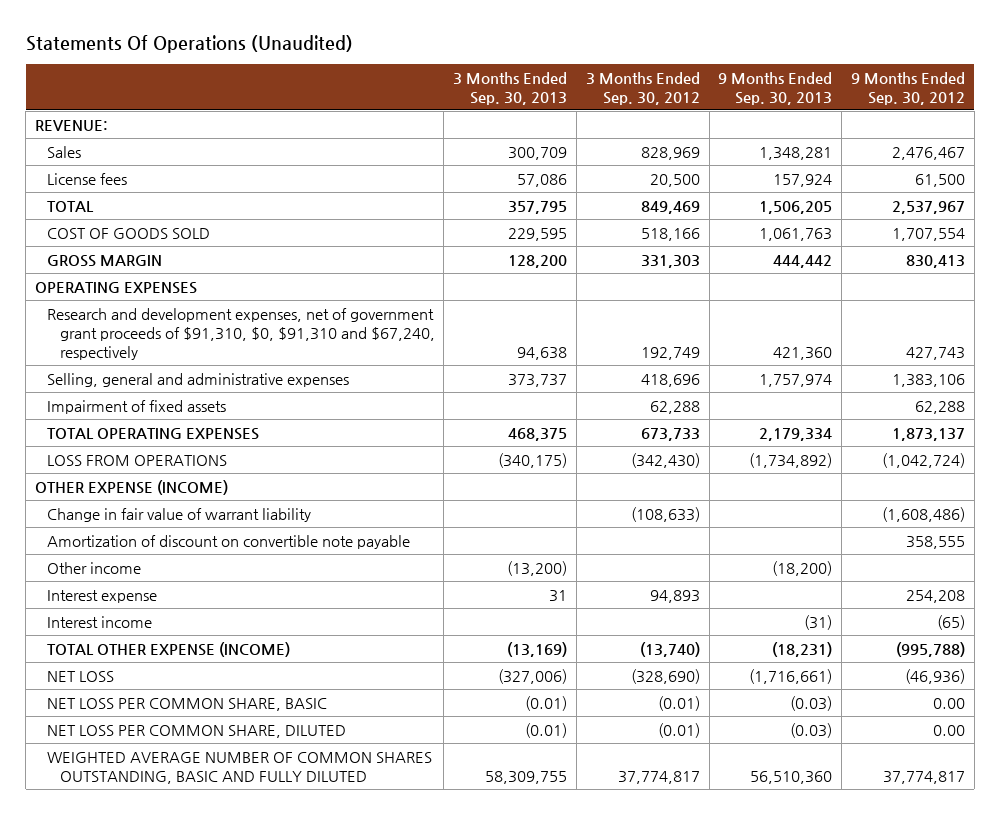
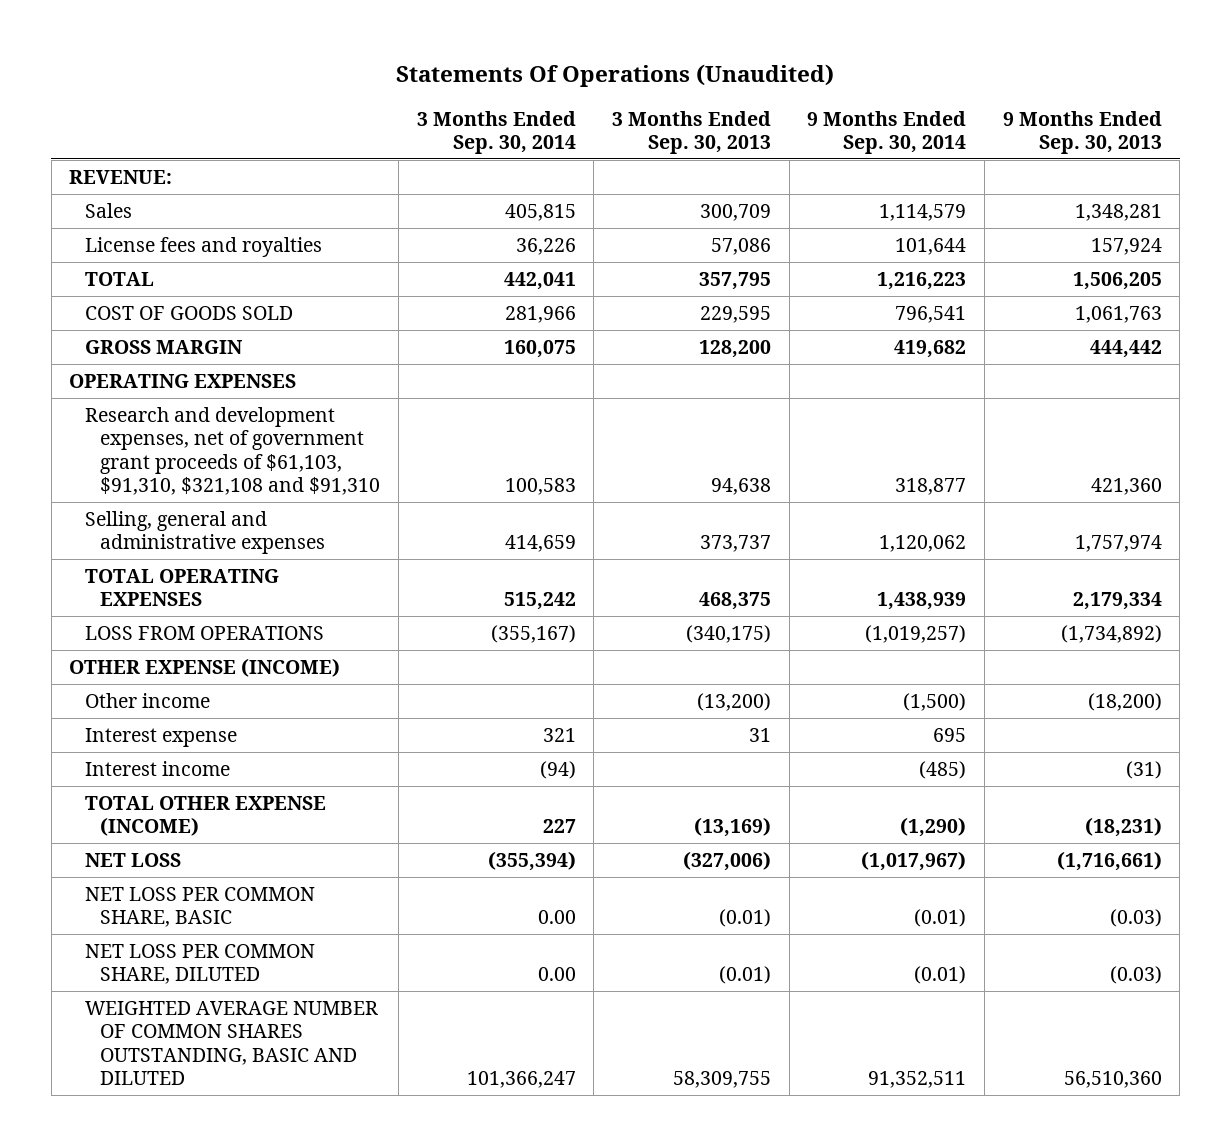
[585,71,700,105] 3 Months Ended Sep. 30, 2012 -> none
[851,71,966,105] 9 Months Ended Sep. 30, 2012 -> none
none -> [416,110,576,154] 3 Months Ended Sep. 30, 2014
none -> [807,110,967,154] 9 Months Ended Sep. 30, 2014
[47,172,128,185] License fees -> [84,237,322,258] License fees and royalties
[47,307,435,361] Research and development expenses, net of government grant proceeds of $91,310, $0, $91,310 and $67,240, respectively -> [84,407,381,496] Research and development expenses, net of government grant proceeds of $61,103, $91,310, $321,108 and $91,310
[47,399,227,414] Impairment of fixed assets -> none
[47,507,312,522] Change in fair value of warrant liability -> none
[47,534,411,549] Amortization of discount on convertible note payable -> none
[47,751,433,784] WEIGHTED AVERAGE NUMBER OF COMMON SHARES OUTSTANDING, BASIC AND FULLY DILUTED -> [84,1001,378,1086] WEIGHTED AVERAGE NUMBER OF COMMON SHARES OUTSTANDING, BASIC AND DILUTED

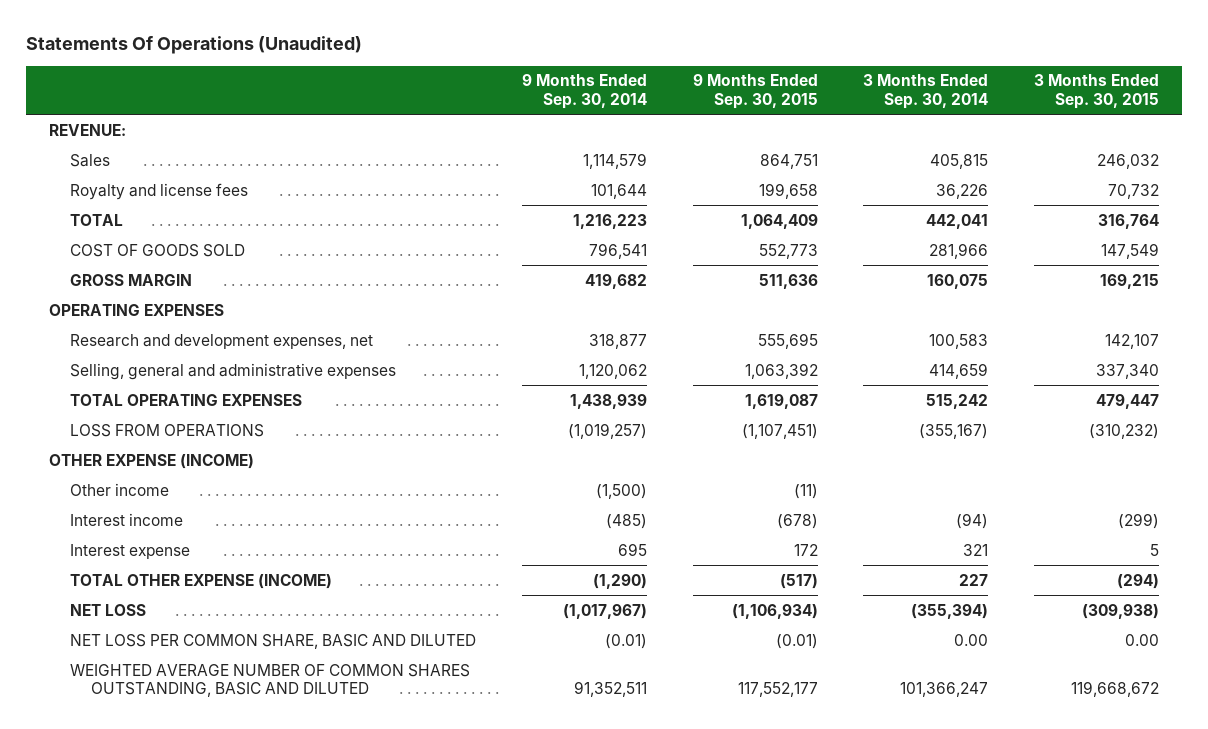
[611,110,771,154] 3 Months Ended Sep. 30, 2013 -> none
[1002,110,1162,154] 9 Months Ended Sep. 30, 2013 -> none
none -> [692,74,818,109] 9 Months Ended Sep. 30, 2015
none -> [1034,74,1160,109] 3 Months Ended Sep. 30, 2015
[84,237,322,258] License fees and royalties -> [70,182,249,200] Royalty and license fees
[84,407,381,496] Research and development expenses, net of government grant proceeds of $61,103, $91,310, $321,108 and $91,310 -> [70,333,374,349] Research and development expenses, net
[84,728,237,748] Interest expense -> [70,543,191,559] Interest expense
[84,944,315,985] NET LOSS PER COMMON SHARE, DILUTED -> none
[84,887,315,928] NET LOSS PER COMMON SHARE, BASIC -> [70,633,477,649] NET LOSS PER COMMON SHARE, BASIC AND DILUTED

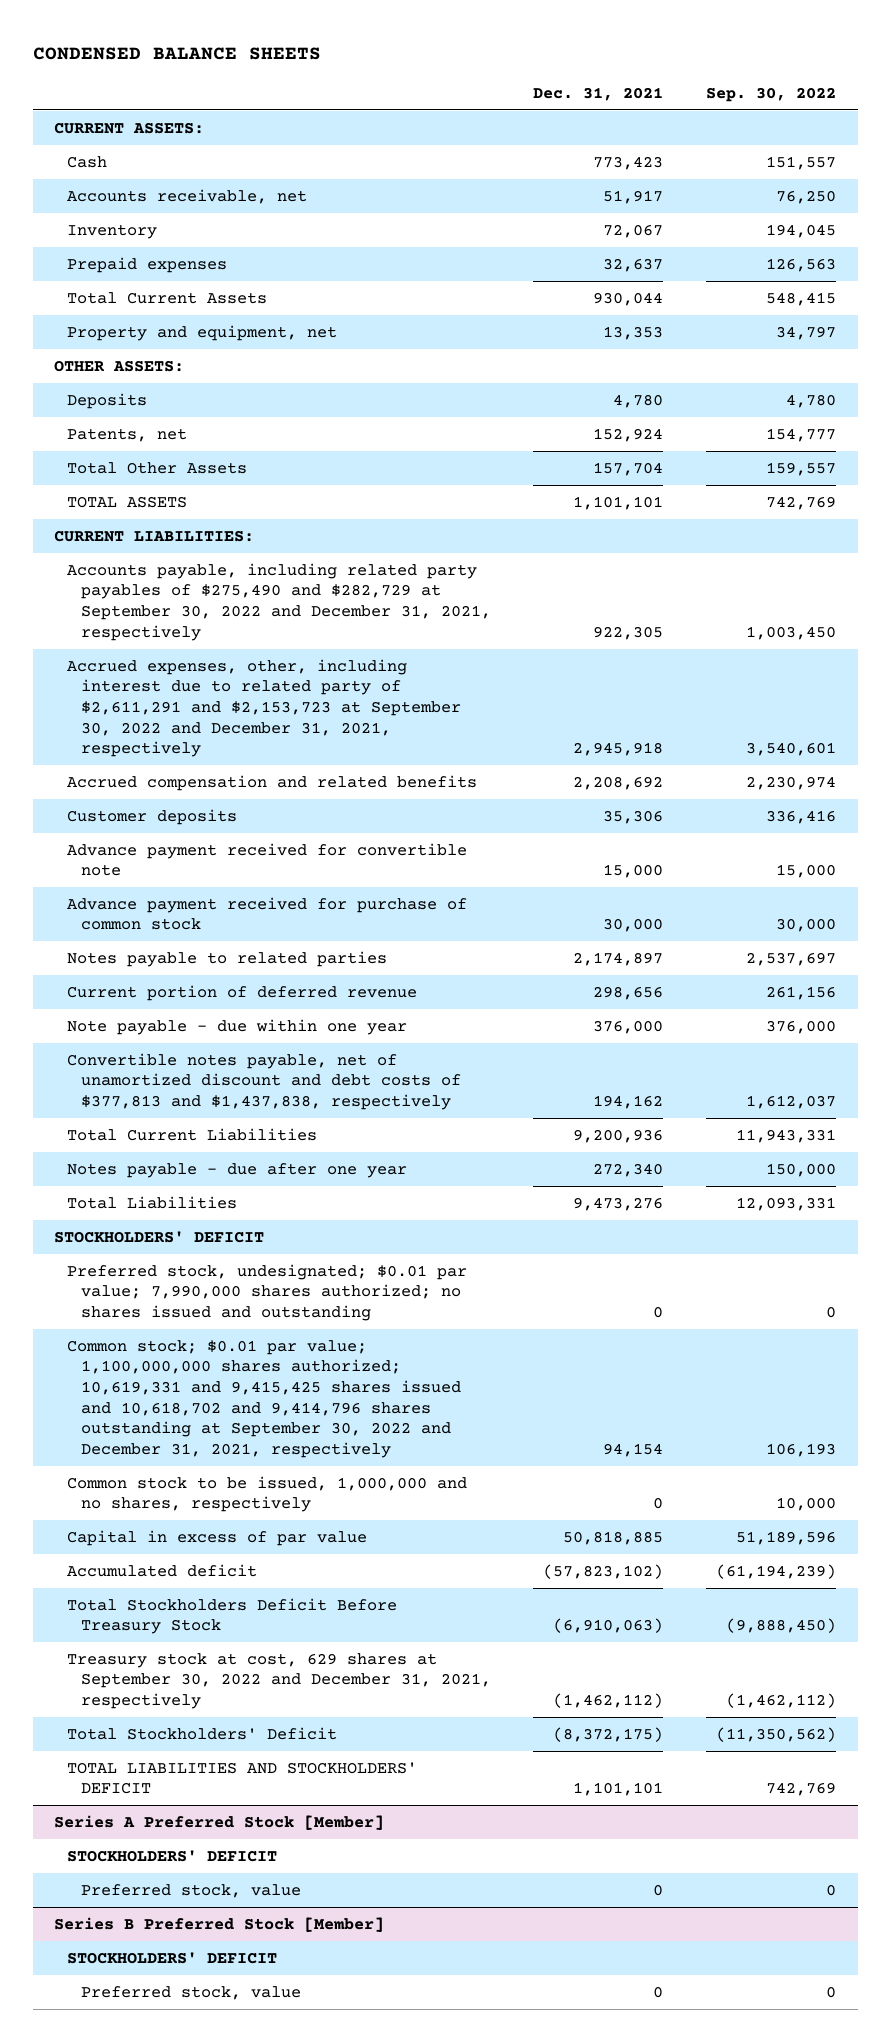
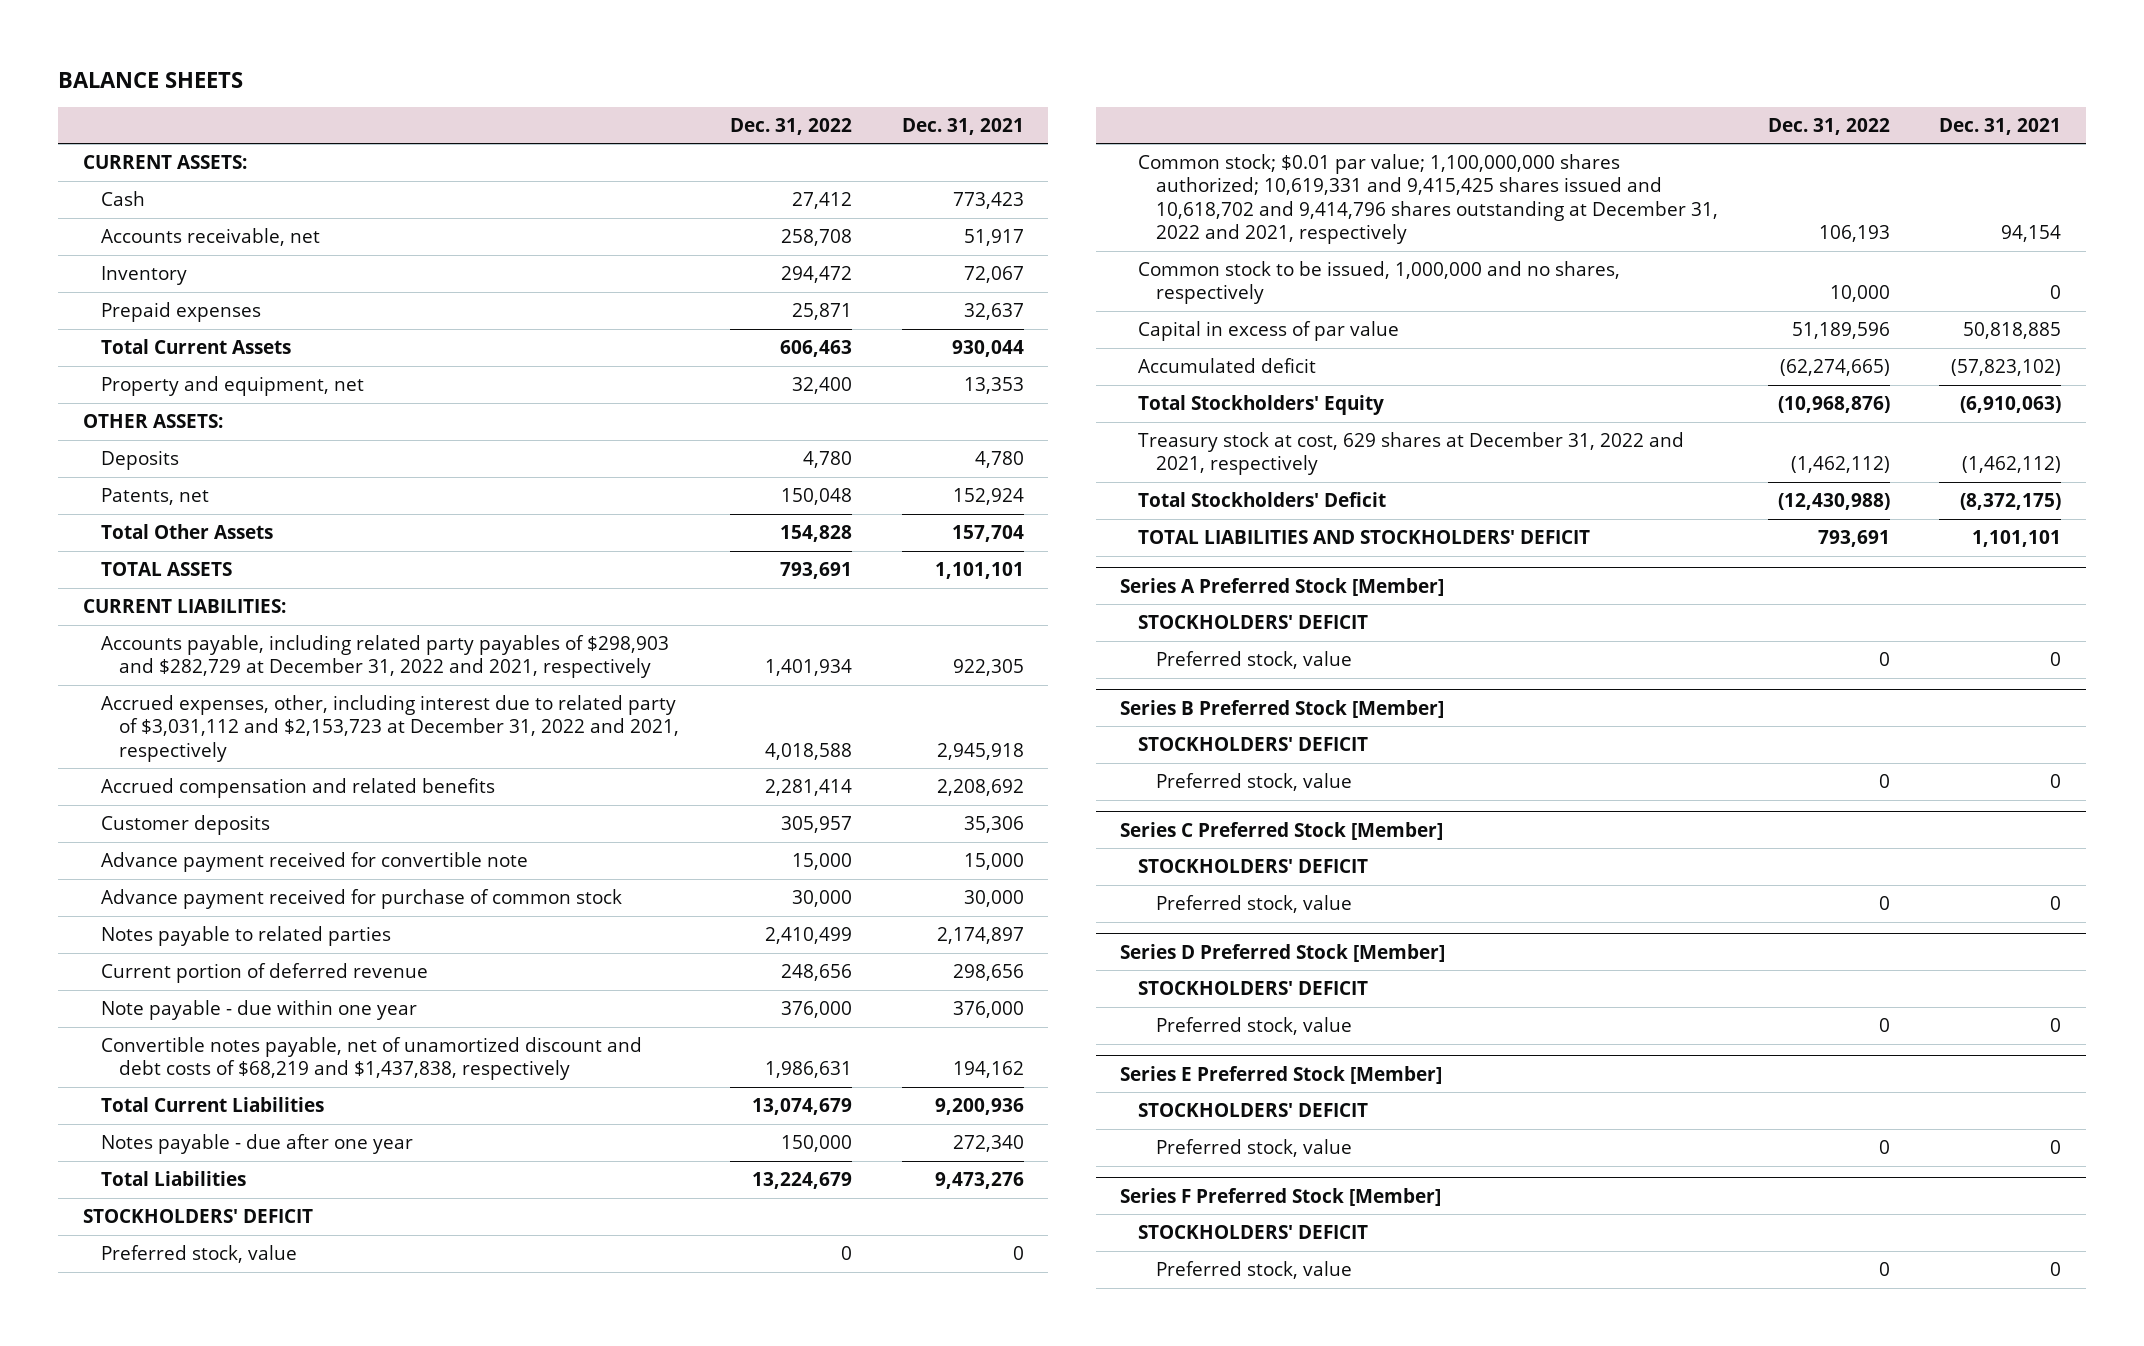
[32,46,321,60] CONDENSED BALANCE SHEETS -> [58,71,244,88] BALANCE SHEETS
[706,86,837,102] Sep. 30, 2022 -> none
none -> [730,117,853,135] Dec. 31, 2022
[67,562,491,641] Accounts payable, including related party payables of $275,490 and $282,729 at September 30, 2022 and December 31, 2021, respectively -> [100,635,669,679] Accounts payable, including related party payables of $298,903 and $282,729 at December 31, 2022 and 2021, respectively
[67,658,461,758] Accrued expenses, other, including interest due to related party of $2,611,291 and $2,153,723 at September 30, 2022 and December 31, 2021, respectively -> [100,695,679,762] Accrued expenses, other, including interest due to related party of $3,031,112 and $2,153,723 at December 31, 2022 and 2021, respectively
[67,1052,461,1111] Convertible notes payable, net of unamortized discount and debt costs of $377,813 and $1,437,838, respectively -> [100,1037,642,1081] Convertible notes payable, net of unamortized discount and debt costs of $68,219 and $1,437,838, respectively
[67,1263,468,1322] Preferred stock, undesignated; $0.01 par value; 7,990,000 shares authorized; no shares issued and outstanding -> none
none -> [100,1245,297,1264] Preferred stock, value
[67,1339,461,1459] Common stock; $0.01 par value; 1,100,000,000 shares authorized; 10,619,331 and 9,415,425 shares issued and 10,618,702 and 9,414,796 shares outstanding at September 30, 2022 and December 31, 2021, respectively -> [1138,154,1719,245] Common stock; $0.01 par value; 1,100,000,000 shares authorized; 10,619,331 and 9,415,425 shares issued and 10,618,702 and 9,414,796 shares outstanding at December 31, 2022 and 2021, respectively
[67,1597,398,1635] Total Stockholders Deficit Before Treasury Stock -> [1138,395,1385,416] Total Stockholders' Equity
[67,1652,491,1710] Treasury stock at cost, 629 shares at September 30, 2022 and December 31, 2021, respectively -> [1138,432,1685,476] Treasury stock at cost, 629 shares at December 31, 2022 and 2021, respectively
none -> [1120,821,1444,840] Series C Preferred Stock [Member]
none -> [1138,859,1369,874] STOCKHOLDERS' DEFICIT
none -> [1156,895,1353,914] Preferred stock, value
none -> [1120,943,1446,962] Series D Preferred Stock [Member]
none -> [1138,981,1369,996] STOCKHOLDERS' DEFICIT
none -> [1156,1017,1353,1036] Preferred stock, value
none -> [1120,1065,1443,1084] Series E Preferred Stock [Member]
none -> [1138,1103,1369,1118] STOCKHOLDERS' DEFICIT
none -> [1156,1139,1353,1158] Preferred stock, value
none -> [1120,1187,1442,1206] Series F Preferred Stock [Member]
none -> [1138,1225,1369,1240] STOCKHOLDERS' DEFICIT
none -> [1156,1261,1353,1280] Preferred stock, value

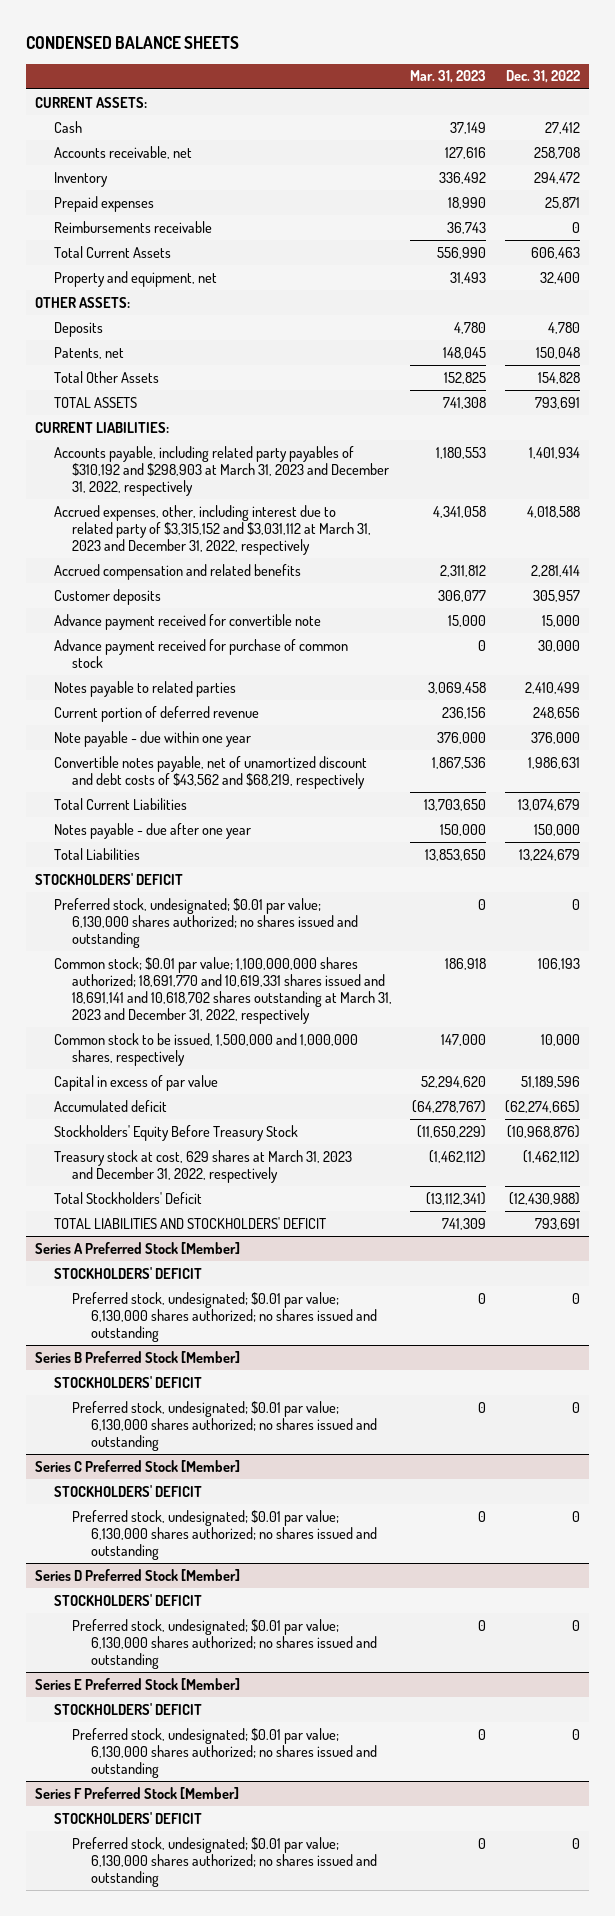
[58,71,244,88] BALANCE SHEETS -> [25,35,239,49] CONDENSED BALANCE SHEETS
[901,117,1024,135] Dec. 31, 2021 -> none
none -> [410,70,487,84] Mar. 31, 2023
none -> [53,220,212,233] Reimbursements receivable
[100,635,669,679] Accounts payable, including related party payables of $298,903 and $282,729 at December 31, 2022 and 2021, respectively -> [53,445,390,497] Accounts payable, including related party payables of $310,192 and $298,903 at March 31, 2023 and December 31, 2022, respectively
[100,695,679,762] Accrued expenses, other, including interest due to related party of $3,031,112 and $2,153,723 at December 31, 2022 and 2021, respectively -> [53,504,372,556] Accrued expenses, other, including interest due to related party of $3,315,152 and $3,031,112 at March 31, 2023 and December 31, 2022, respectively
[100,1037,642,1081] Convertible notes payable, net of unamortized discount and debt costs of $68,219 and $1,437,838, respectively -> [53,755,367,789] Convertible notes payable, net of unamortized discount and debt costs of $43,562 and $68,219, respectively
[100,1245,297,1264] Preferred stock, value -> [53,897,359,949] Preferred stock, undesignated; $0.01 par value; 6,130,000 shares authorized; no shares issued and outstanding
[1138,154,1719,245] Common stock; $0.01 par value; 1,100,000,000 shares authorized; 10,619,331 and 9,415,425 shares issued and 10,618,702 and 9,414,796 shares outstanding at December 31, 2022 and 2021, respectively -> [53,956,393,1025] Common stock; $0.01 par value; 1,100,000,000 shares authorized; 18,691,770 and 10,619,331 shares issued and 18,691,141 and 10,618,702 shares outstanding at March 31, 2023 and December 31, 2022, respectively
[1138,261,1621,305] Common stock to be issued, 1,000,000 and no shares, respectively -> [53,1032,358,1066] Common stock to be issued, 1,500,000 and 1,000,000 shares, respectively
[1138,395,1385,416] Total Stockholders' Equity -> [53,1124,298,1141] Stockholders' Equity Before Treasury Stock
[1138,432,1685,476] Treasury stock at cost, 629 shares at December 31, 2022 and 2021, respectively -> [53,1149,352,1183] Treasury stock at cost, 629 shares at March 31, 2023 and December 31, 2022, respectively
[1156,651,1353,670] Preferred stock, value -> [72,1291,377,1343] Preferred stock, undesignated; $0.01 par value; 6,130,000 shares authorized; no shares issued and outstanding
[1156,773,1353,792] Preferred stock, value -> [72,1400,377,1452] Preferred stock, undesignated; $0.01 par value; 6,130,000 shares authorized; no shares issued and outstanding
[1156,895,1353,914] Preferred stock, value -> [72,1509,377,1561] Preferred stock, undesignated; $0.01 par value; 6,130,000 shares authorized; no shares issued and outstanding
[1156,1017,1353,1036] Preferred stock, value -> [72,1618,377,1670] Preferred stock, undesignated; $0.01 par value; 6,130,000 shares authorized; no shares issued and outstanding
[1156,1139,1353,1158] Preferred stock, value -> [72,1727,377,1779] Preferred stock, undesignated; $0.01 par value; 6,130,000 shares authorized; no shares issued and outstanding
[1156,1261,1353,1280] Preferred stock, value -> [72,1836,377,1888] Preferred stock, undesignated; $0.01 par value; 6,130,000 shares authorized; no shares issued and outstanding

